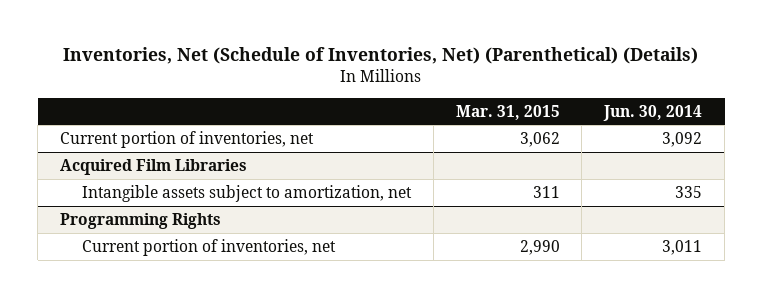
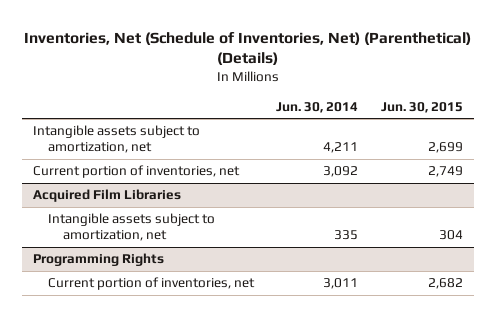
[455,104,560,120] Mar. 31, 2015 -> none
none -> [380,101,463,113] Jun. 30, 2015
none -> [33,125,201,154] Intangible assets subject to amortization, net

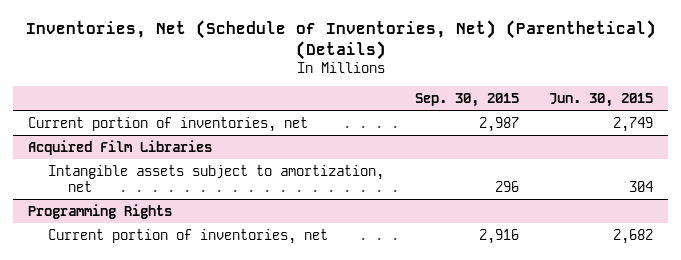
[276,101,359,113] Jun. 30, 2014 -> none
none -> [414,93,519,108] Sep. 30, 2015
[33,125,201,154] Intangible assets subject to amortization, net -> none

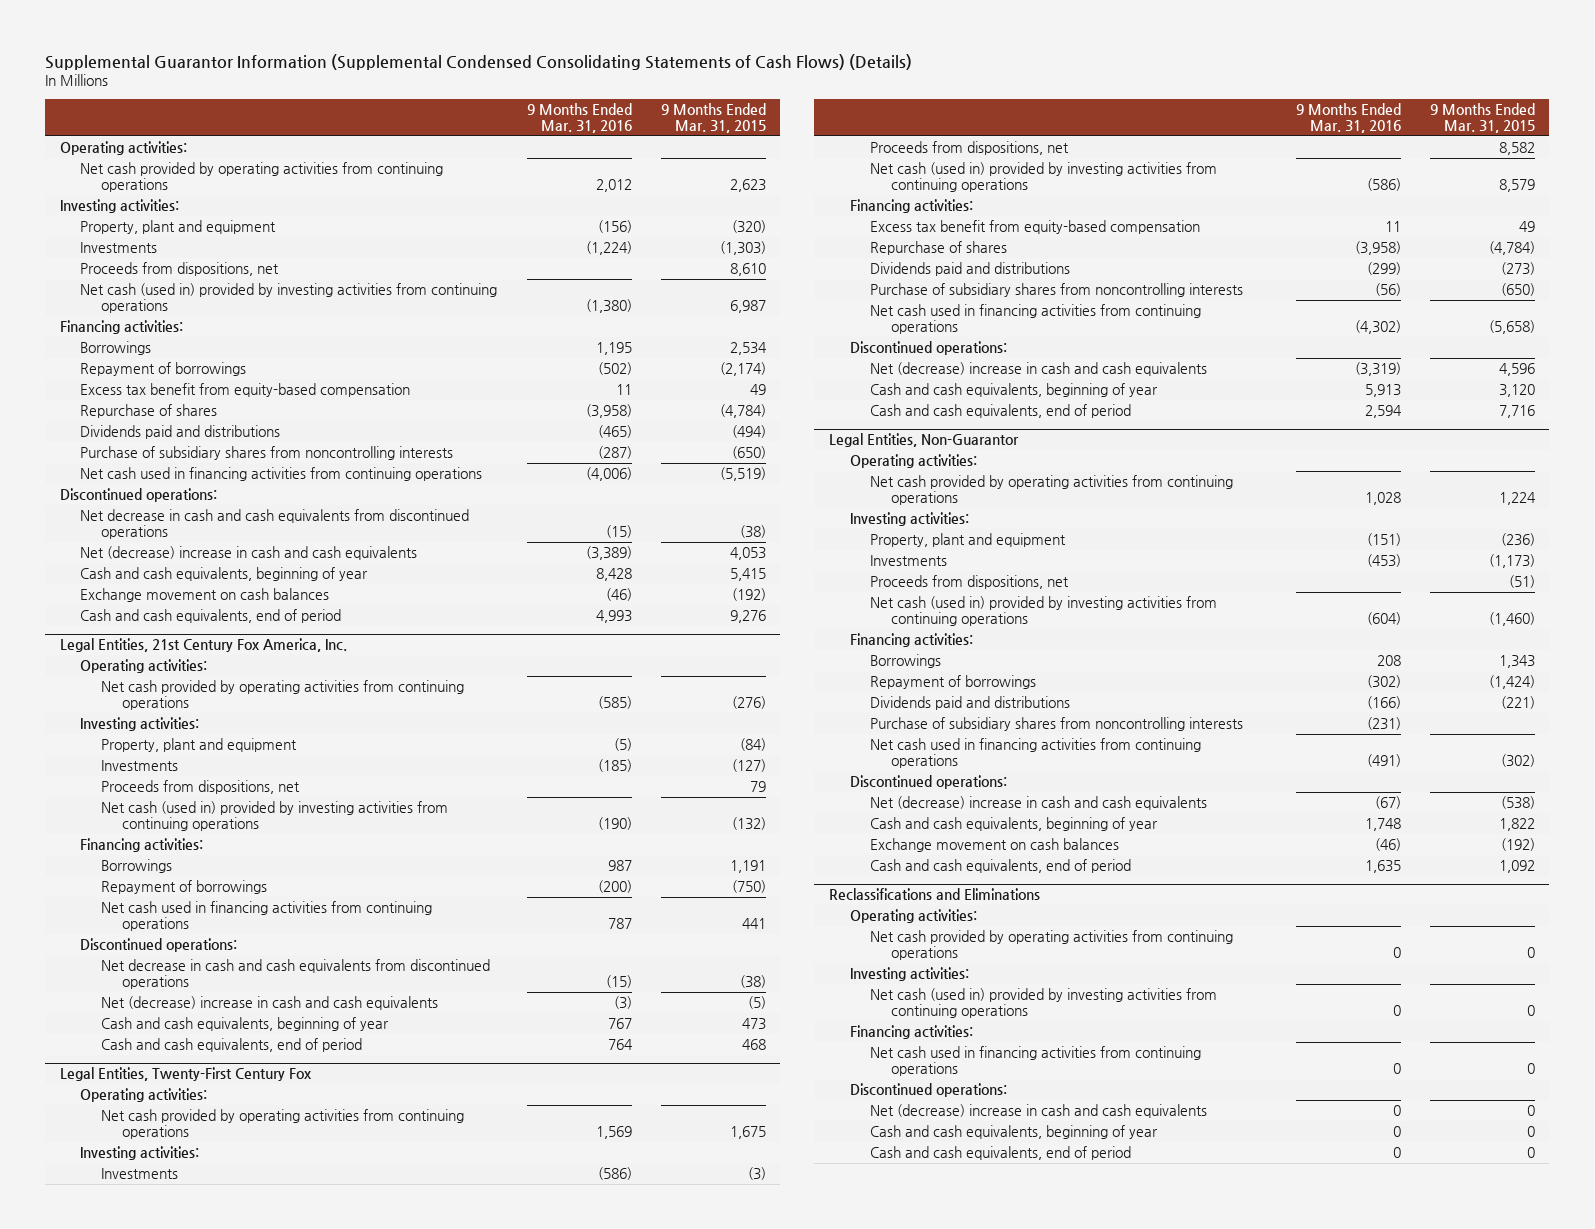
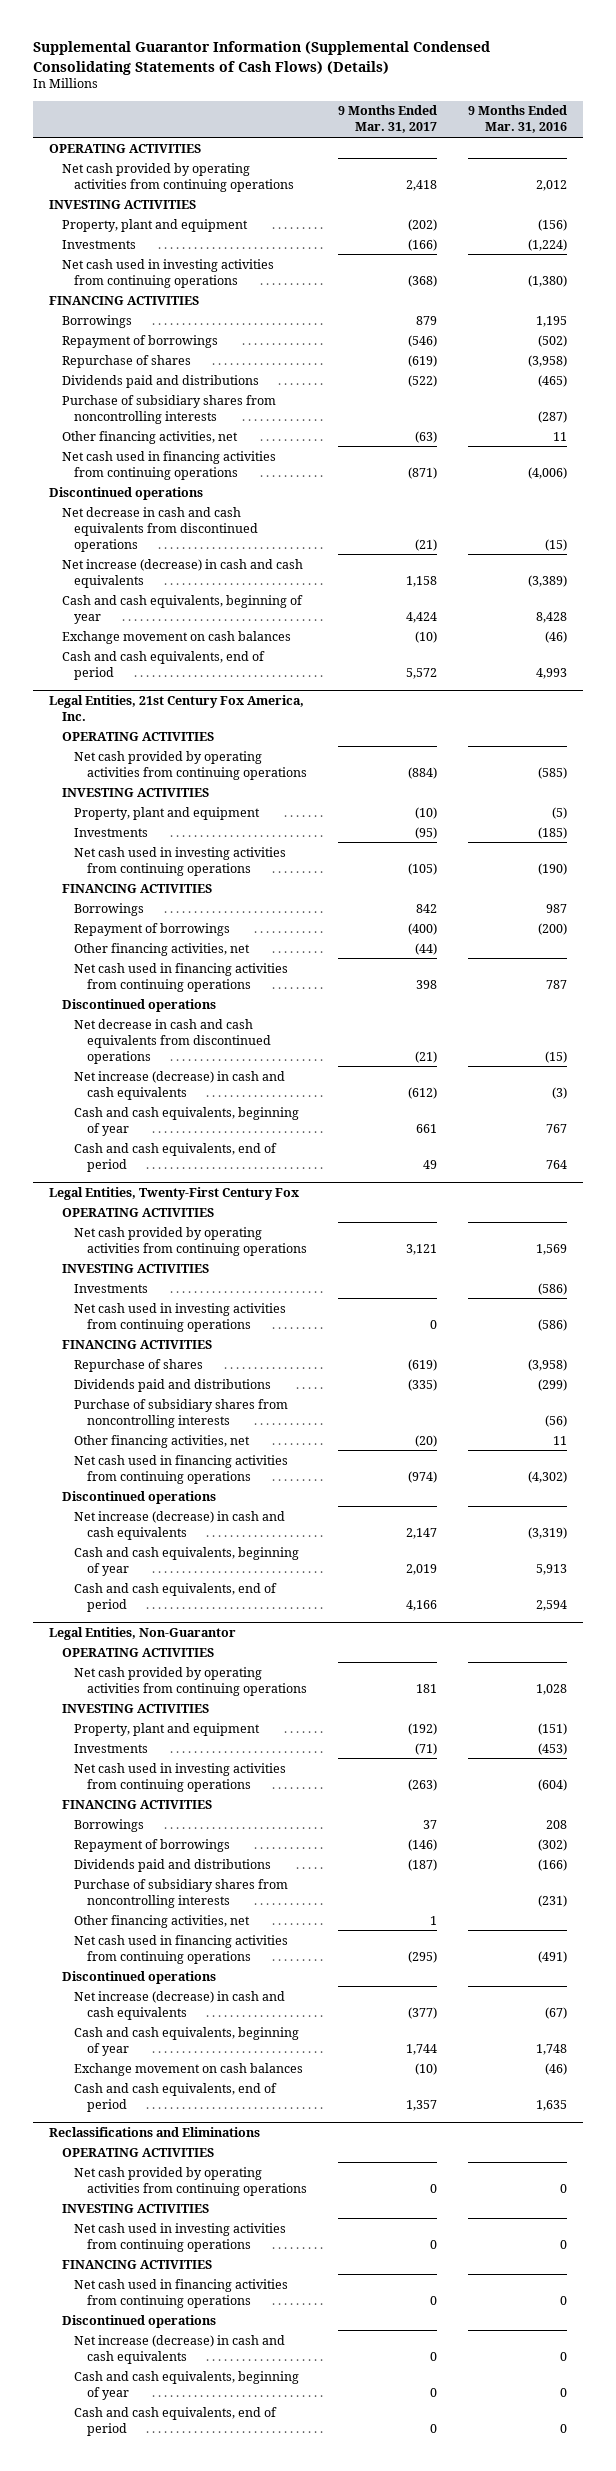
[660,102,766,134] 9 Months Ended Mar. 31, 2015 -> none
none -> [338,105,438,134] 9 Months Ended Mar. 31, 2017
[59,141,187,156] Operating activities: -> [48,143,201,153] OPERATING ACTIVITIES
[59,199,179,214] Investing activities: -> [48,199,196,209] INVESTING ACTIVITIES
[80,262,280,277] Proceeds from dispositions, net -> none
[80,283,498,314] Net cash (used in) provided by investing activities from continuing operations -> [61,258,274,288] Net cash used in investing activities from continuing operations
[59,320,183,335] Financing activities: -> [48,295,199,305] FINANCING ACTIVITIES
[80,383,411,398] Excess tax benefit from equity-based compensation -> none
none -> [61,430,238,444] Other financing activities, net
[59,488,217,503] Discontinued operations: -> [48,486,203,500] Discontinued operations
[80,546,418,561] Net (decrease) increase in cash and cash equivalents -> [61,558,303,588] Net increase (decrease) in cash and cash equivalents
[80,659,208,674] Operating activities: -> [61,731,214,741] OPERATING ACTIVITIES
[80,717,200,732] Investing activities: -> [61,787,209,797] INVESTING ACTIVITIES
[101,780,301,795] Proceeds from dispositions, net -> none
[101,801,449,832] Net cash (used in) provided by investing activities from continuing operations -> [74,846,287,876] Net cash used in investing activities from continuing operations
[80,838,204,853] Financing activities: -> [61,883,212,893] FINANCING ACTIVITIES
none -> [74,942,251,956] Other financing activities, net
[80,938,238,953] Discontinued operations: -> [61,998,216,1012] Discontinued operations
[101,996,439,1011] Net (decrease) increase in cash and cash equivalents -> [74,1070,286,1100] Net increase (decrease) in cash and cash equivalents
[80,1088,208,1103] Operating activities: -> [61,1207,214,1217] OPERATING ACTIVITIES
[80,1146,200,1161] Investing activities: -> [61,1263,209,1273] INVESTING ACTIVITIES
[870,141,1070,156] Proceeds from dispositions, net -> none
[870,220,1201,235] Excess tax benefit from equity-based compensation -> none
[870,162,1218,193] Net cash (used in) provided by investing activities from continuing operations -> [74,1302,287,1332] Net cash used in investing activities from continuing operations
[849,199,973,214] Financing activities: -> [61,1339,212,1349] FINANCING ACTIVITIES
none -> [74,1434,251,1448] Other financing activities, net
[849,341,1007,356] Discontinued operations: -> [61,1490,216,1504] Discontinued operations
[870,362,1208,377] Net (decrease) increase in cash and cash equivalents -> [74,1510,286,1540] Net increase (decrease) in cash and cash equivalents
[849,454,977,469] Operating activities: -> [61,1647,214,1657] OPERATING ACTIVITIES
[849,512,969,527] Investing activities: -> [61,1703,209,1713] INVESTING ACTIVITIES
[870,575,1070,590] Proceeds from dispositions, net -> none
[870,596,1218,627] Net cash (used in) provided by investing activities from continuing operations -> [74,1762,287,1792] Net cash used in investing activities from continuing operations
[849,633,973,648] Financing activities: -> [61,1799,212,1809] FINANCING ACTIVITIES
none -> [74,1914,251,1928] Other financing activities, net
[849,775,1007,790] Discontinued operations: -> [61,1970,216,1984] Discontinued operations
[870,796,1208,811] Net (decrease) increase in cash and cash equivalents -> [74,1990,286,2020] Net increase (decrease) in cash and cash equivalents
[849,909,977,924] Operating activities: -> [61,2147,214,2157] OPERATING ACTIVITIES
[849,967,969,982] Investing activities: -> [61,2203,209,2213] INVESTING ACTIVITIES
[870,988,1218,1019] Net cash (used in) provided by investing activities from continuing operations -> [74,2222,287,2252] Net cash used in investing activities from continuing operations
[849,1025,973,1040] Financing activities: -> [61,2259,212,2269] FINANCING ACTIVITIES
[849,1083,1007,1098] Discontinued operations: -> [61,2314,216,2328] Discontinued operations
[870,1104,1208,1119] Net (decrease) increase in cash and cash equivalents -> [74,2334,286,2364] Net increase (decrease) in cash and cash equivalents

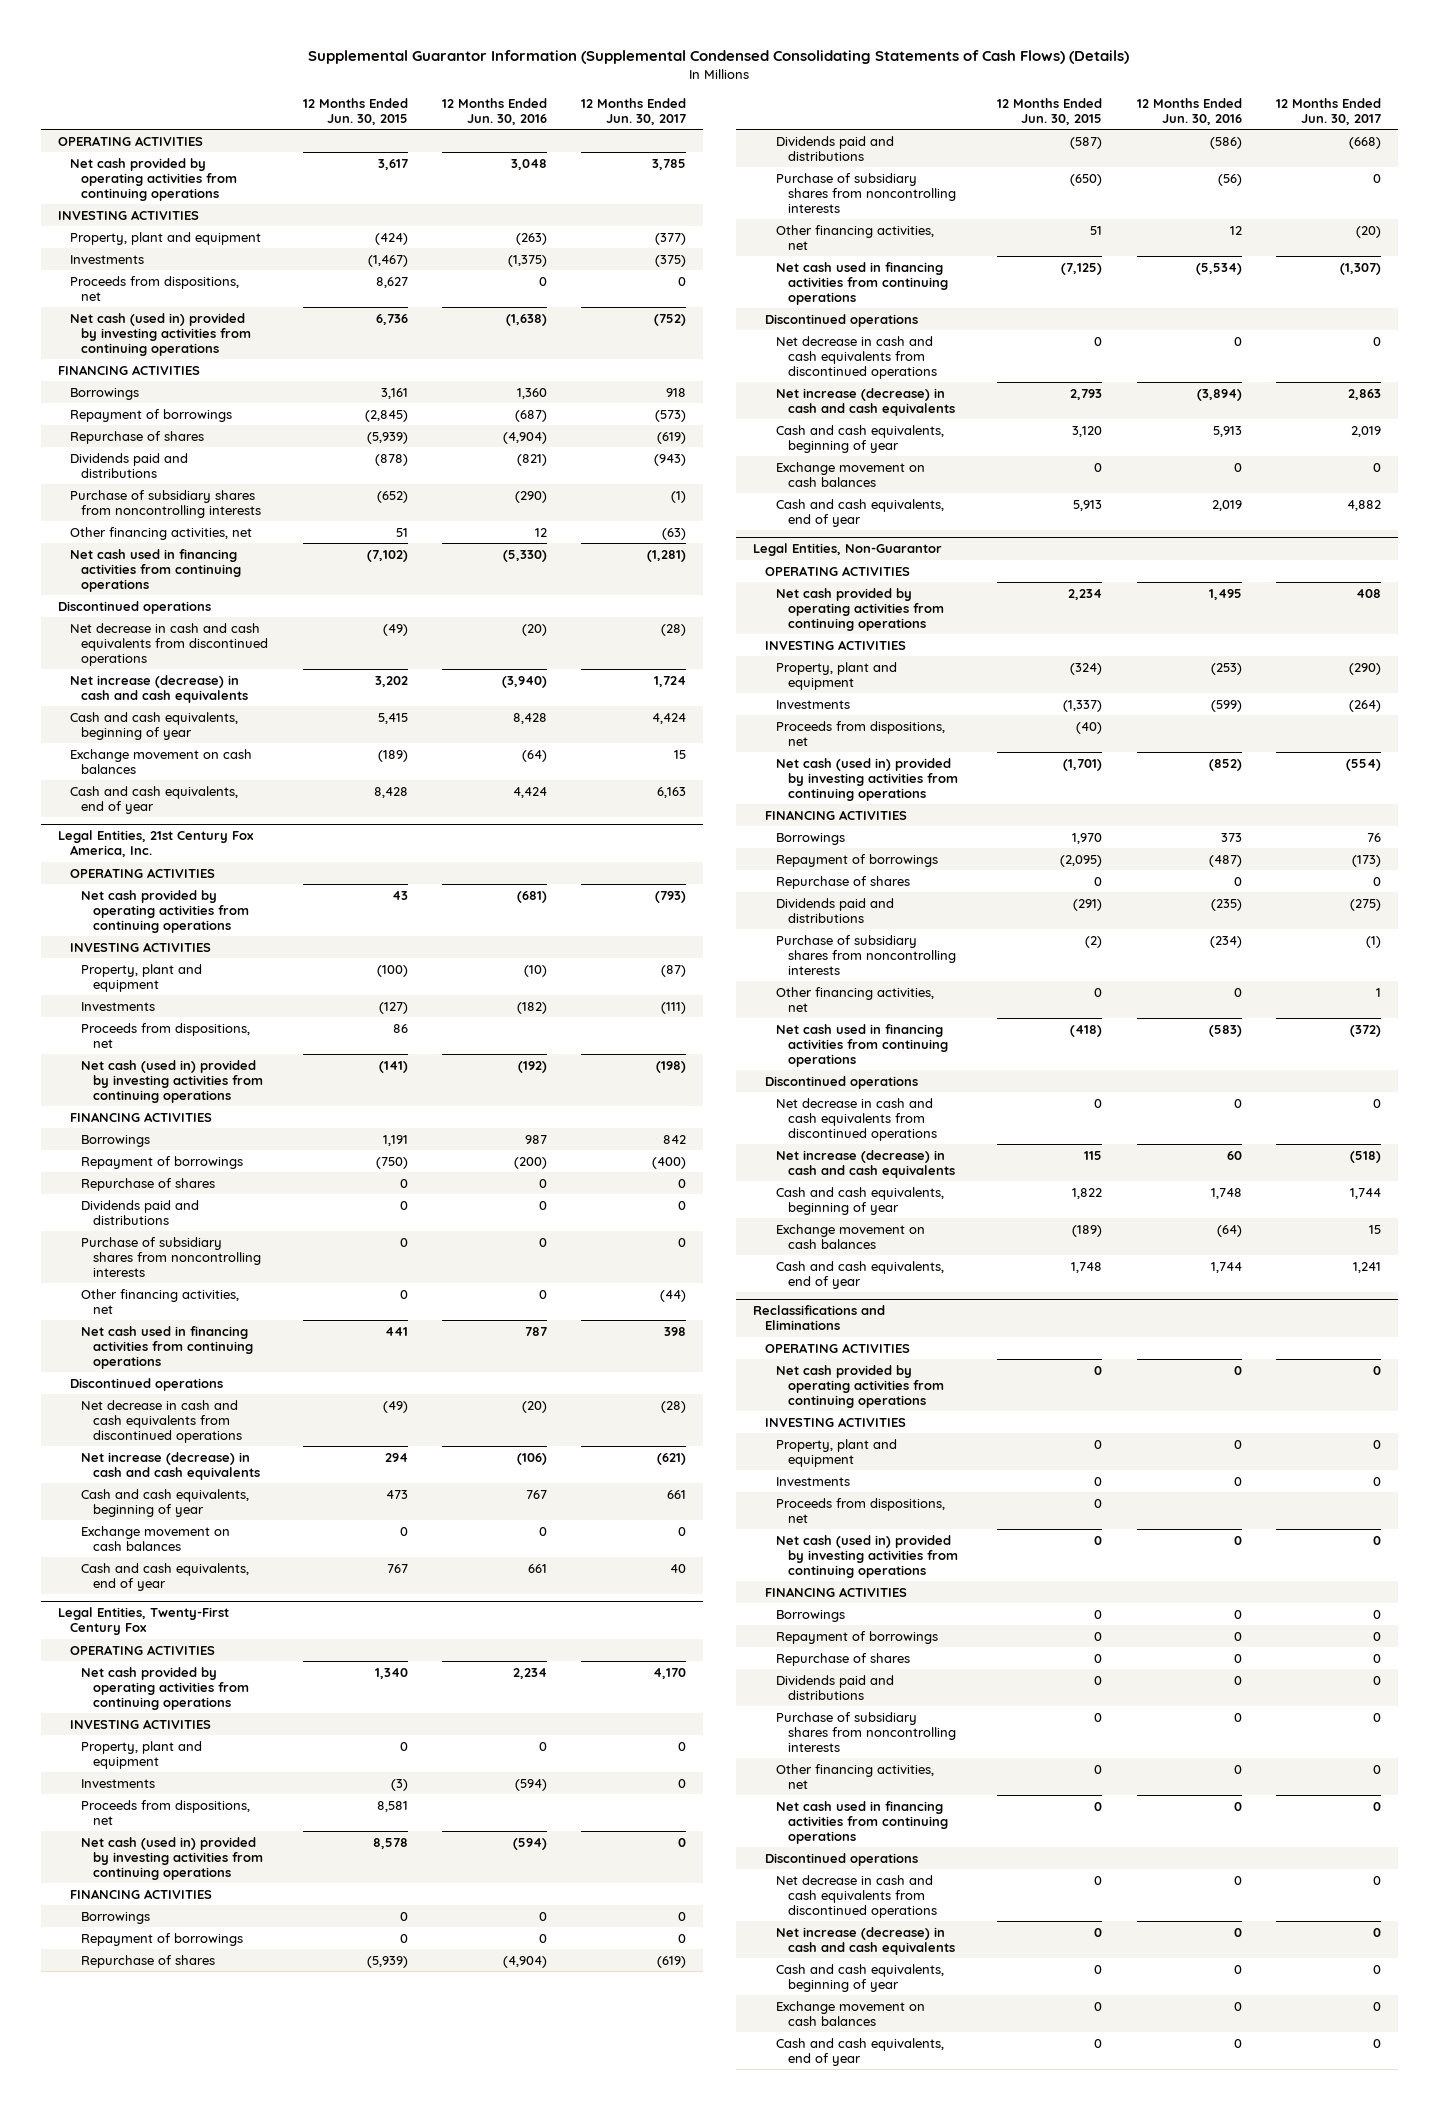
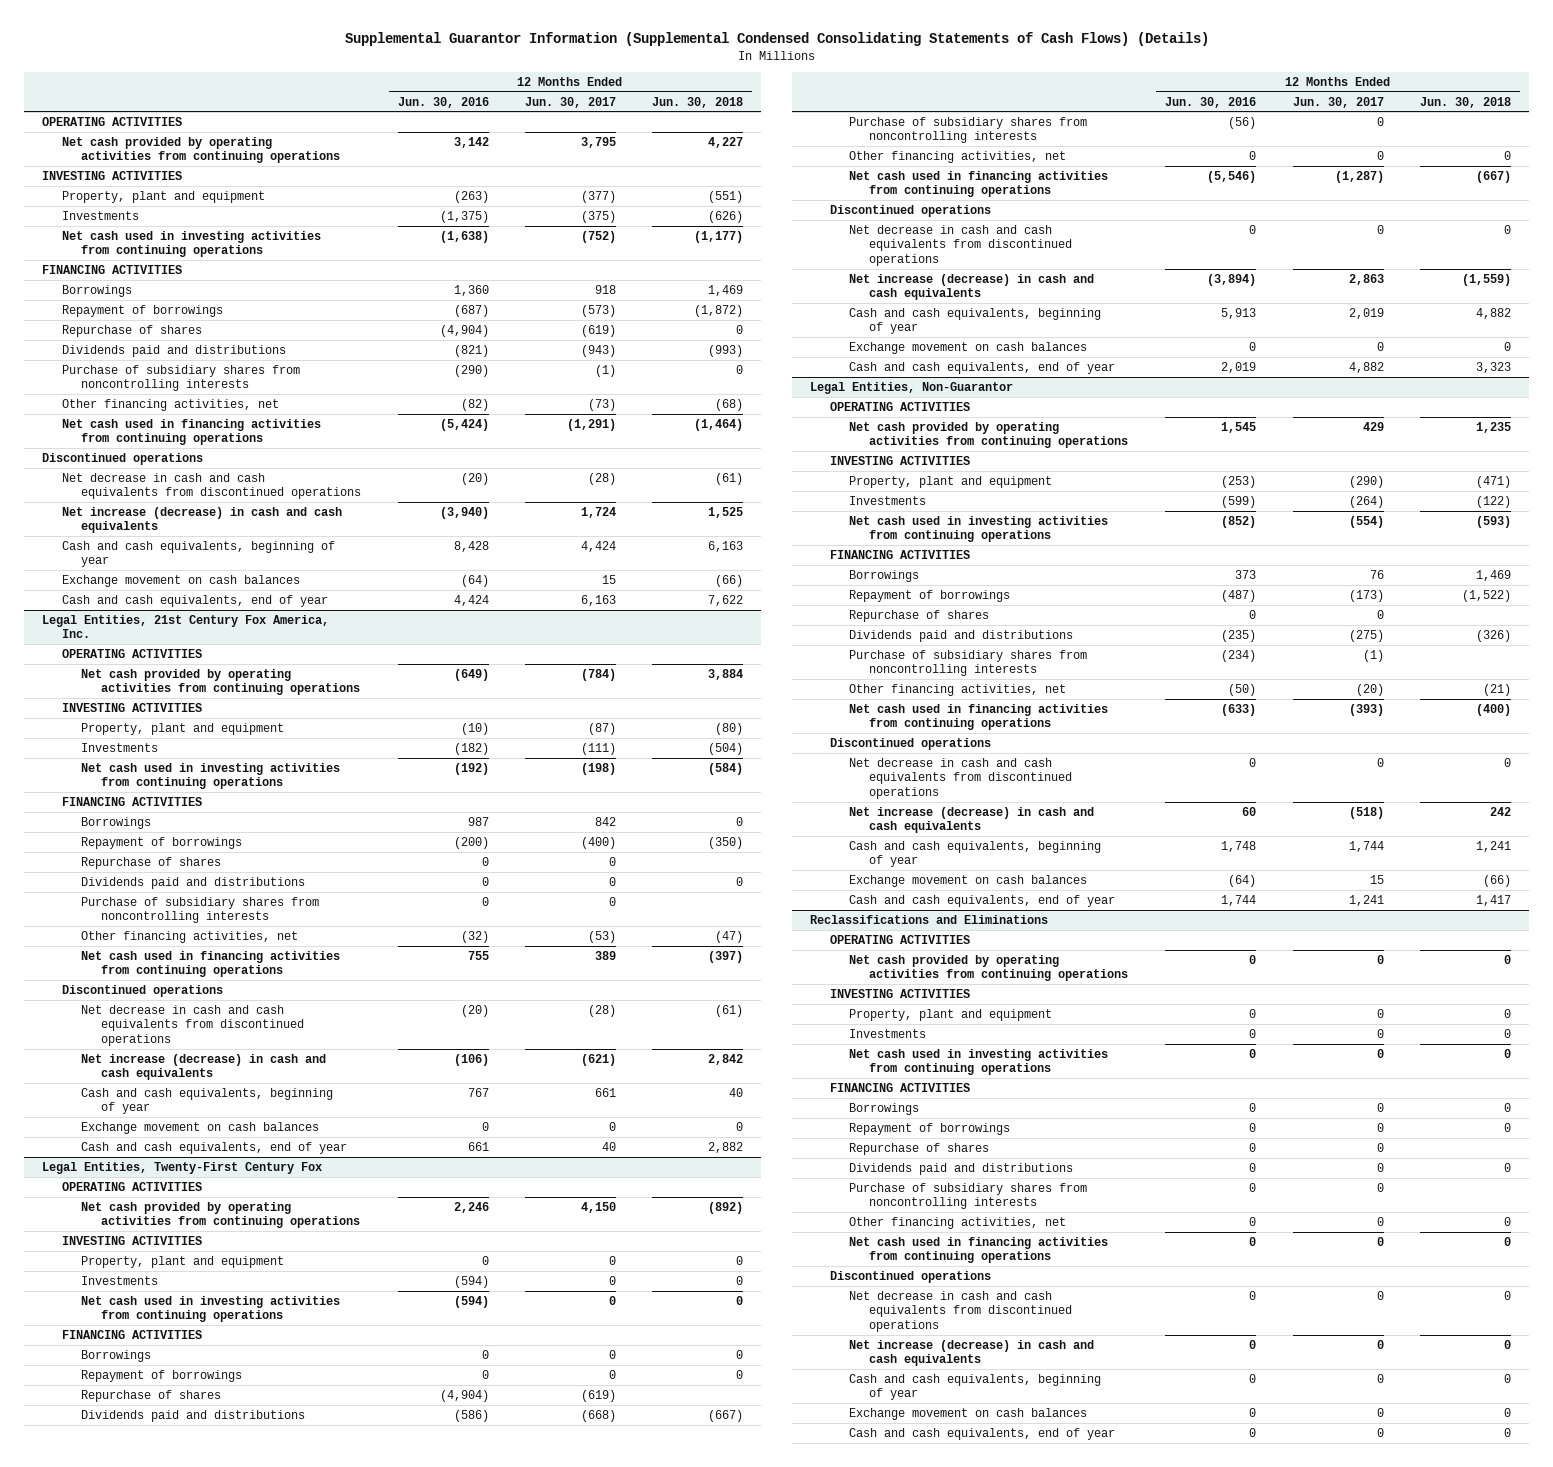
[302,97,408,125] 12 Months Ended Jun. 30, 2015 -> none
none -> [652,96,744,108] Jun. 30, 2018
[510,158,547,170] 3,048 -> [453,136,489,148] 3,142
[651,158,686,170] 3,785 -> [580,136,616,148] 3,795
[69,275,239,301] Proceeds from dispositions, net -> none
[69,312,252,356] Net cash (used in) provided by investing activities from continuing operations -> [61,230,321,258] Net cash used in investing activities from continuing operations
[534,527,547,537] 12 -> [460,398,489,411] (82)
[661,527,686,540] (63) -> [587,398,616,411] (73)
[502,549,547,562] (5,330) -> [439,418,489,431] (5,424)
[646,549,686,562] (1,281) -> [566,418,616,431] (1,291)
[516,890,547,903] (681) -> [453,668,489,681] (649)
[654,890,686,903] (793) -> [580,668,616,681] (784)
[81,1022,251,1048] Proceeds from dispositions, net -> none
[81,1059,264,1103] Net cash (used in) provided by investing activities from continuing operations -> [81,762,341,790] Net cash used in investing activities from continuing operations
[538,1289,547,1299] 0 -> [460,930,489,943] (32)
[659,1289,686,1302] (44) -> [587,930,616,943] (53)
[524,1326,547,1336] 787 -> [467,950,489,960] 755
[663,1326,686,1336] 398 -> [594,950,616,960] 389
[512,1667,547,1679] 2,234 -> [453,1201,489,1213] 2,246
[652,1667,686,1679] 4,170 -> [580,1201,616,1213] 4,150
[81,1799,251,1825] Proceeds from dispositions, net -> none
[81,1836,264,1880] Net cash (used in) provided by investing activities from continuing operations -> [81,1295,341,1323] Net cash used in investing activities from continuing operations
[1229,225,1242,235] 12 -> [1249,150,1257,160] 0
[1355,225,1381,238] (20) -> [1376,150,1384,160] 0
[1195,262,1242,275] (5,534) -> [1207,170,1257,183] (5,546)
[1339,262,1381,275] (1,307) -> [1334,170,1384,183] (1,287)
[1208,588,1242,600] 1,495 -> [1221,421,1257,433] 1,545
[1355,588,1381,598] 408 -> [1362,421,1384,431] 429
[776,720,946,746] Proceeds from dispositions, net -> none
[776,757,958,801] Net cash (used in) provided by investing activities from continuing operations -> [849,515,1109,543] Net cash used in investing activities from continuing operations
[1233,987,1242,997] 0 -> [1228,683,1257,696] (50)
[1375,987,1381,997] 1 -> [1355,683,1384,696] (20)
[1208,1024,1242,1037] (583) -> [1221,703,1257,716] (633)
[1349,1024,1381,1037] (372) -> [1348,703,1384,716] (393)
[776,1497,946,1523] Proceeds from dispositions, net -> none
[776,1534,958,1578] Net cash (used in) provided by investing activities from continuing operations -> [849,1048,1109,1076] Net cash used in investing activities from continuing operations

